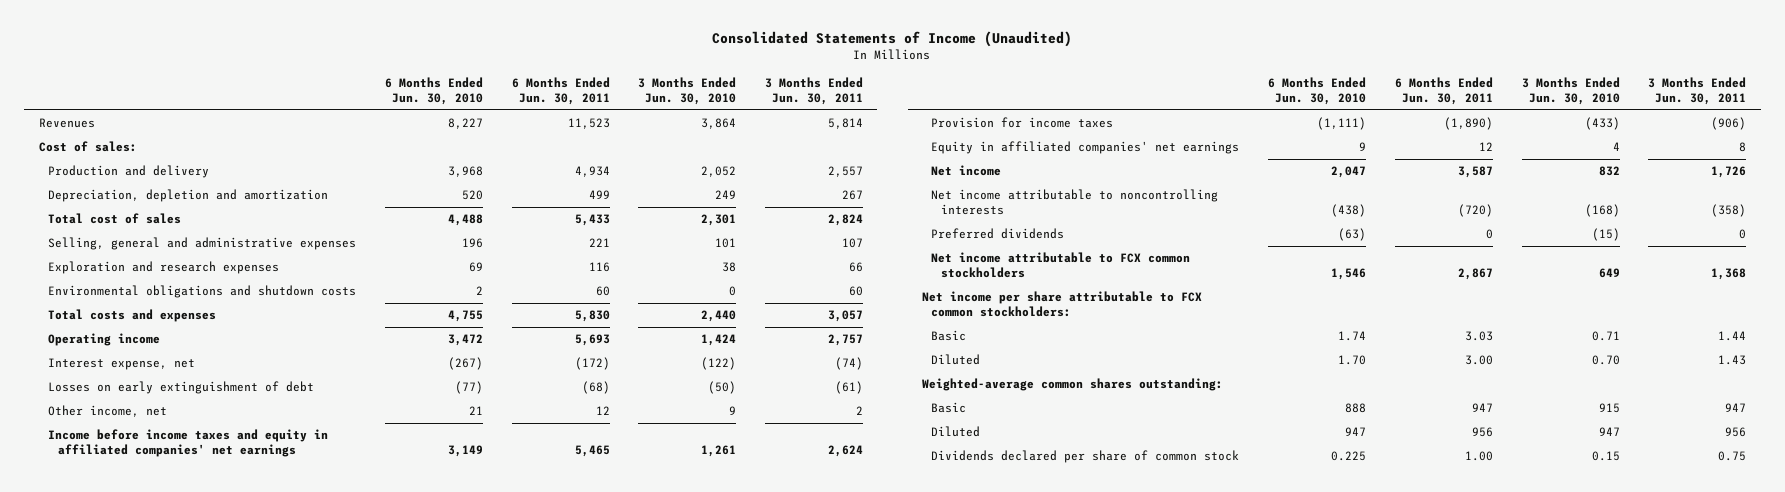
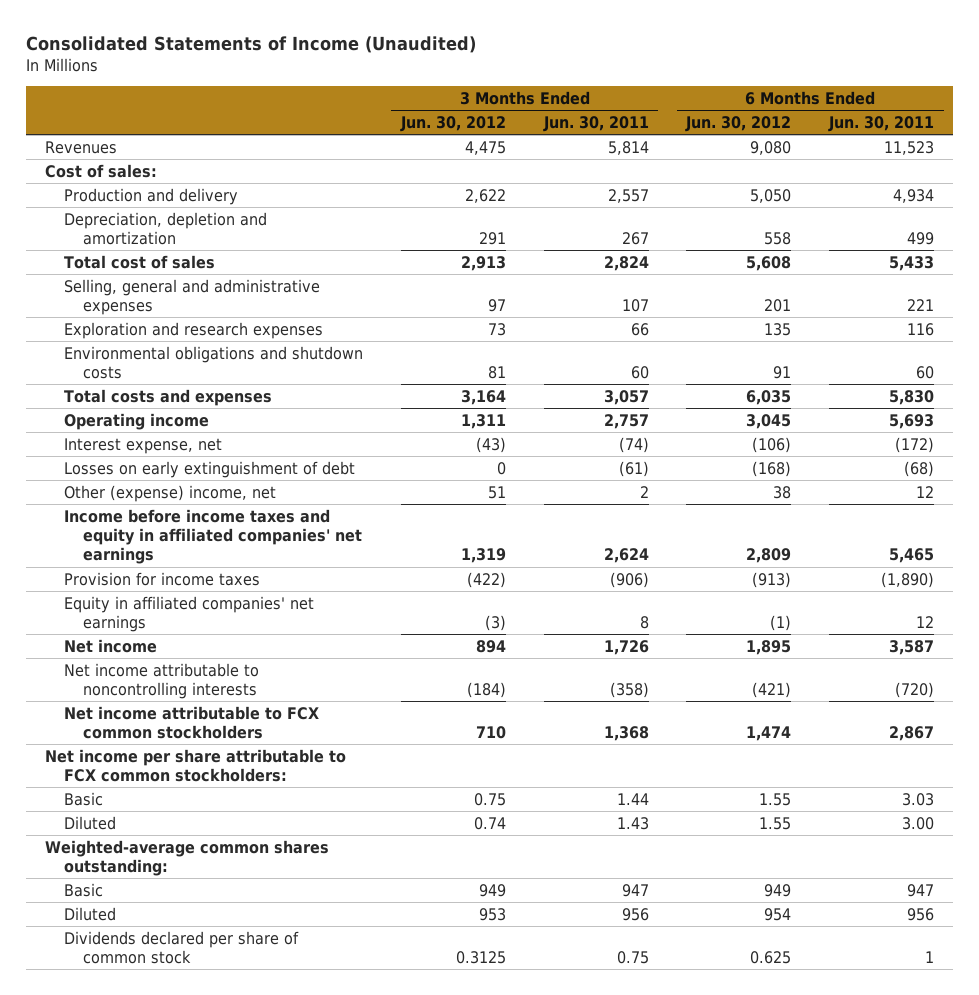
[384,77,483,106] 6 Months Ended Jun. 30, 2010 -> none
[638,77,737,106] 3 Months Ended Jun. 30, 2010 -> none
none -> [399,115,506,132] Jun. 30, 2012
none -> [685,115,792,132] Jun. 30, 2012
[48,405,168,418] Other income, net -> [63,484,276,502] Other (expense) income, net
[931,228,1065,240] Preferred dividends -> none
[1464,451,1493,462] 1.00 -> [925,950,935,963] 1

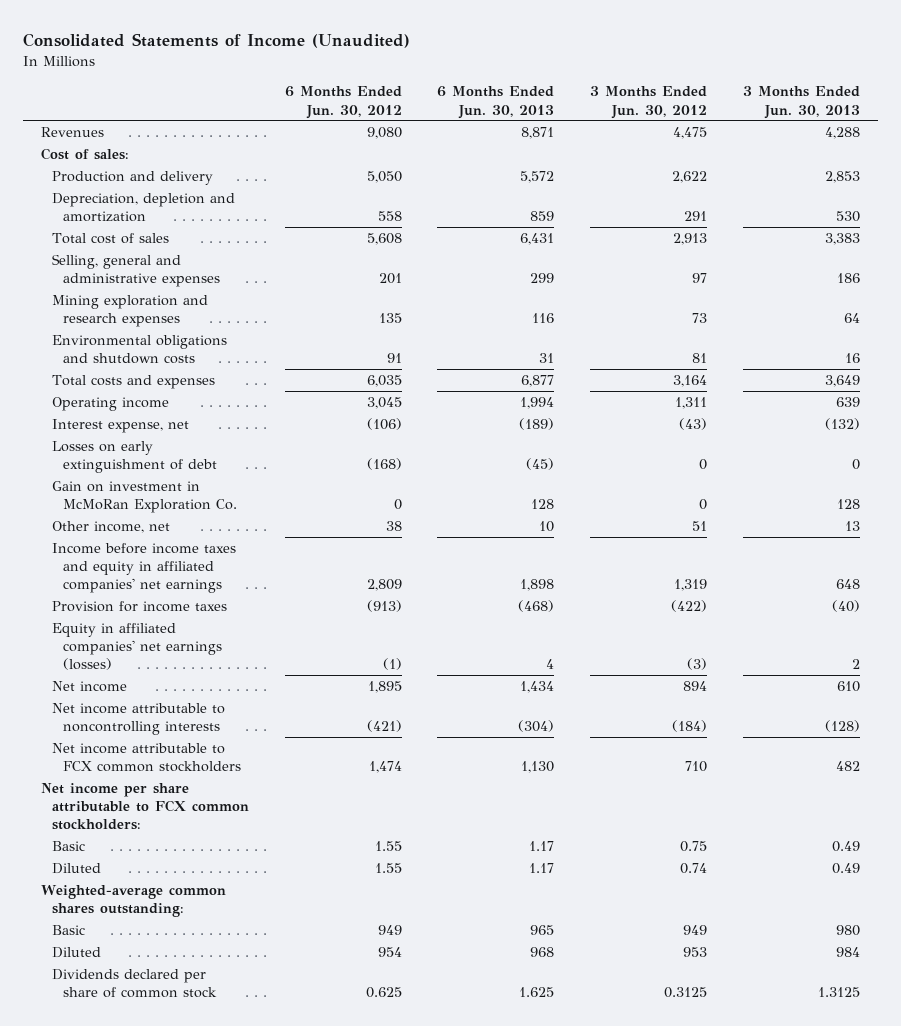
[542,115,649,132] Jun. 30, 2011 -> none
[828,115,935,132] Jun. 30, 2011 -> none
none -> [437,86,555,119] 6 Months Ended Jun. 30, 2013
none -> [742,86,860,119] 3 Months Ended Jun. 30, 2013
[63,321,323,339] Exploration and research expenses -> [51,294,208,328] Mining exploration and research expenses
none -> [51,480,237,514] Gain on investment in McMoRan Exploration Co.
[63,484,276,502] Other (expense) income, net -> [51,520,170,533] Other income, net
[63,595,314,632] Equity in affiliated companies' net earnings -> [51,622,222,671] Equity in affiliated companies' net earnings (losses)

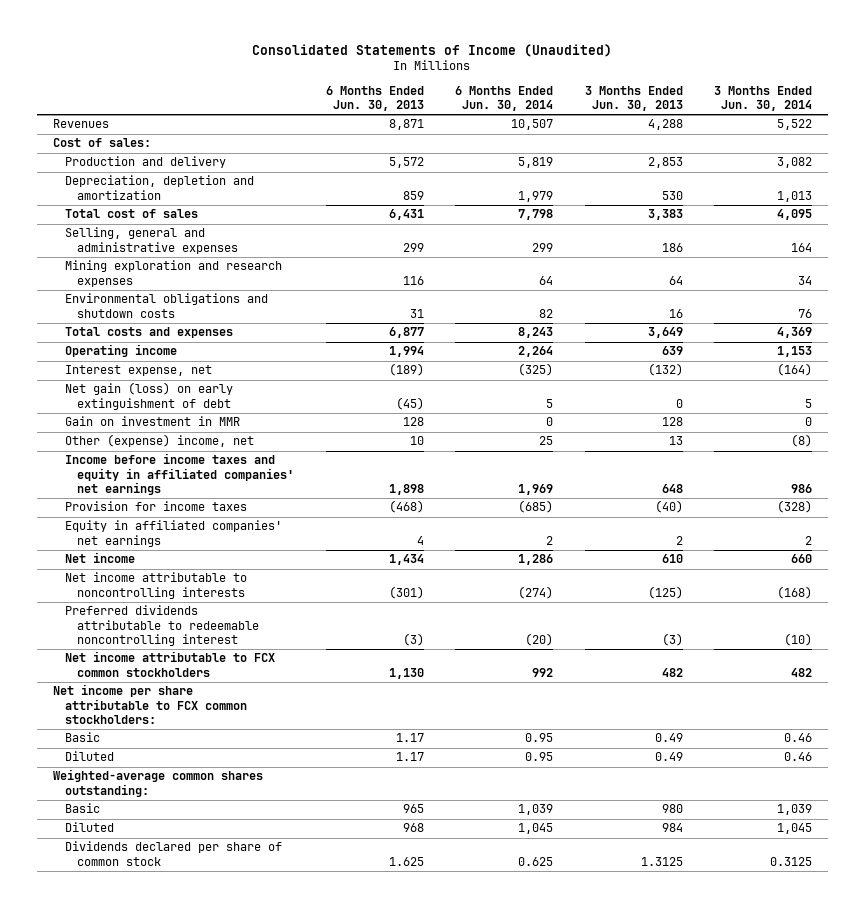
[284,86,402,119] 6 Months Ended Jun. 30, 2012 -> none
[590,86,708,119] 3 Months Ended Jun. 30, 2012 -> none
none -> [455,85,554,112] 6 Months Ended Jun. 30, 2014
none -> [714,85,813,112] 3 Months Ended Jun. 30, 2014
[51,440,217,474] Losses on early extinguishment of debt -> [64,382,233,410] Net gain (loss) on early extinguishment of debt
[51,480,237,514] Gain on investment in McMoRan Exploration Co. -> [64,416,240,427] Gain on investment in MMR
[51,520,170,533] Other income, net -> [64,434,254,448] Other (expense) income, net
[51,622,222,671] Equity in affiliated companies' net earnings (losses) -> [64,520,282,547] Equity in affiliated companies' net earnings
[518,720,555,733] (304) -> [388,585,424,599] (301)
[824,720,860,733] (128) -> [647,585,683,599] (125)
none -> [64,605,260,647] Preferred dividends attributable to redeemable noncontrolling interest

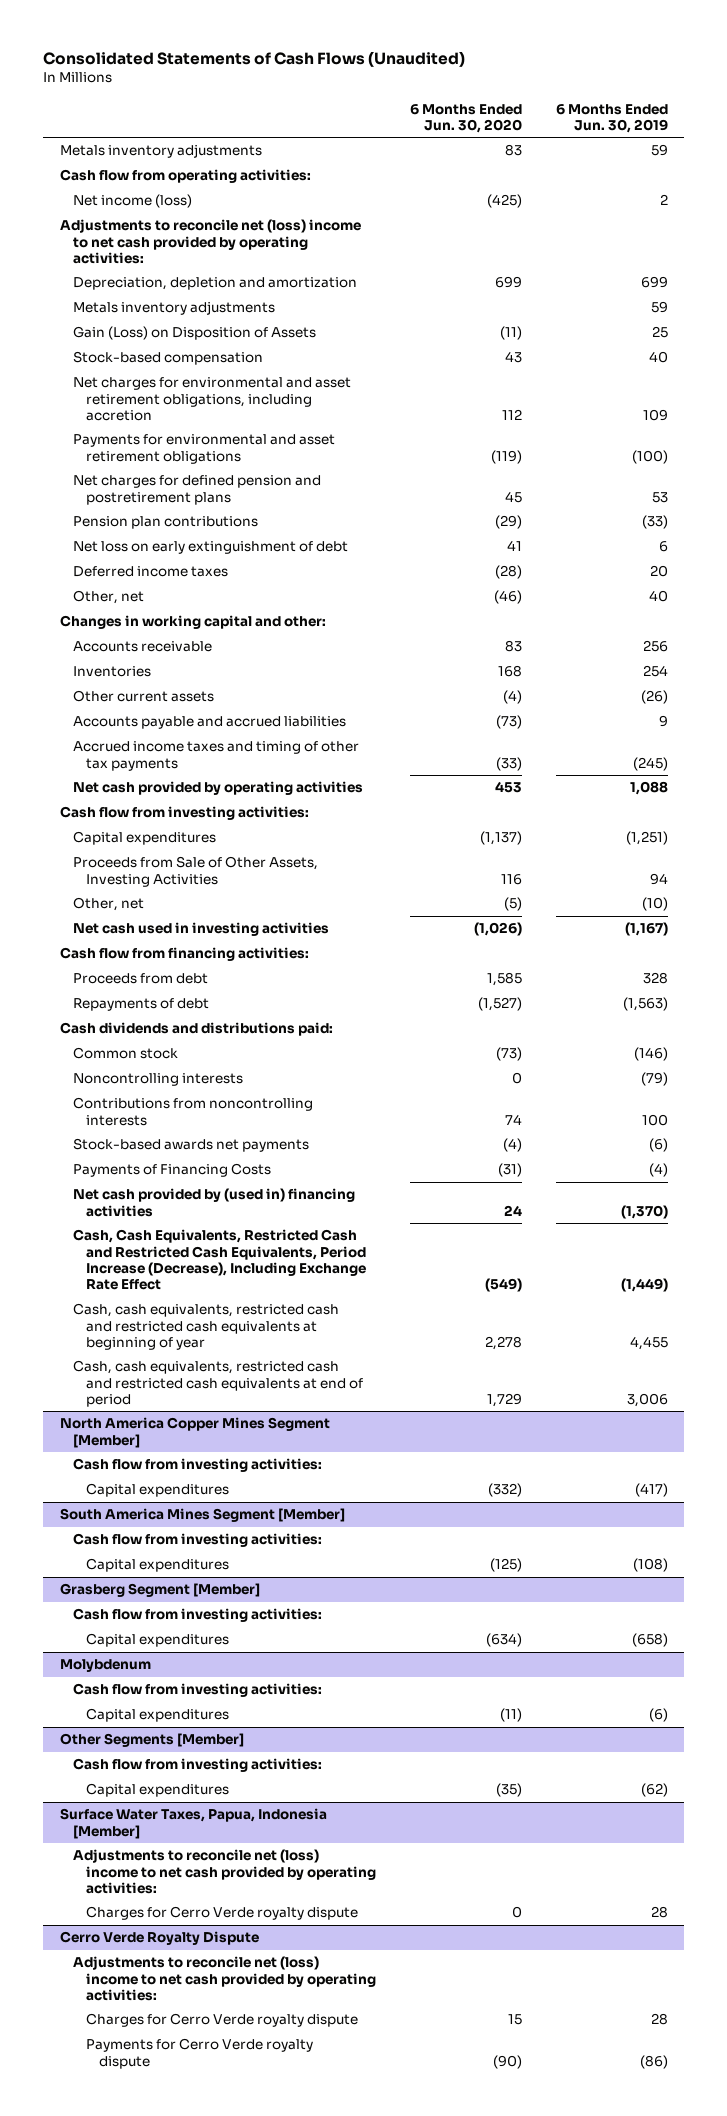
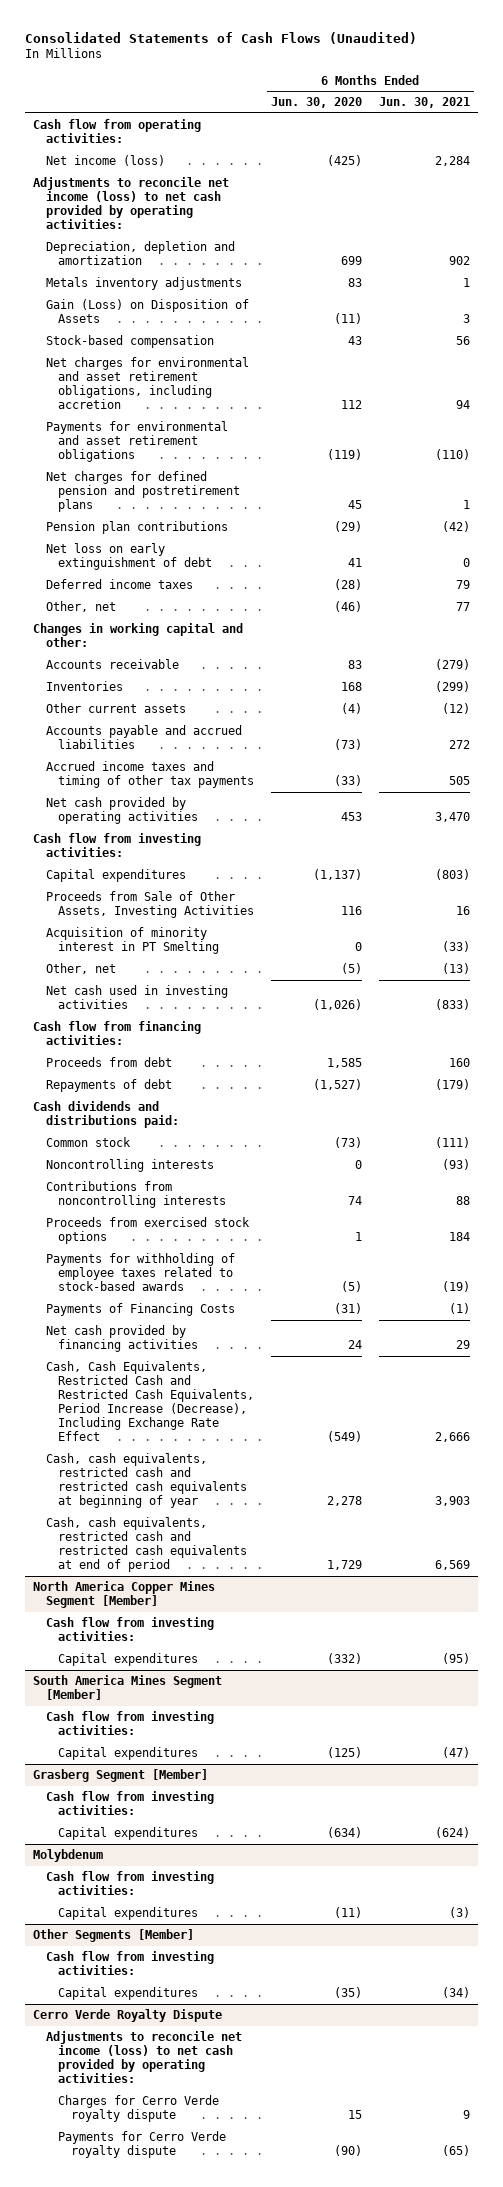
[555,103,668,133] 6 Months Ended Jun. 30, 2019 -> none
none -> [378,97,470,109] Jun. 30, 2021
[59,219,361,264] Adjustments to reconcile net (loss) income to net cash provided by operating activities: -> [33,176,230,230] Adjustments to reconcile net income (loss) to net cash provided by operating activities:
[72,301,275,316] Metals inventory adjustments -> none
[59,144,262,159] Metals inventory adjustments -> [45,276,242,290] Metals inventory adjustments
none -> [45,926,220,954] Acquisition of minority interest in PT Smelting
[72,1138,309,1153] Stock-based awards net payments -> none
none -> [45,1216,250,1244] Proceeds from exercised stock options
none -> [45,1252,235,1292] Payments for withholding of employee taxes related to stock-based awards
[72,1188,355,1217] Net cash provided by (used in) financing activities -> [45,1324,199,1352] Net cash provided by financing activities
[59,1808,327,1839] Surface Water Taxes, Papua, Indonesia [Member] -> none
[72,1849,377,1894] Adjustments to reconcile net (loss) income to net cash provided by operating activities: -> none
[86,1906,359,1921] Charges for Cerro Verde royalty dispute -> none
[72,1956,377,2001] Adjustments to reconcile net (loss) income to net cash provided by operating activities: -> [45,2030,242,2084] Adjustments to reconcile net income (loss) to net cash provided by operating activities:

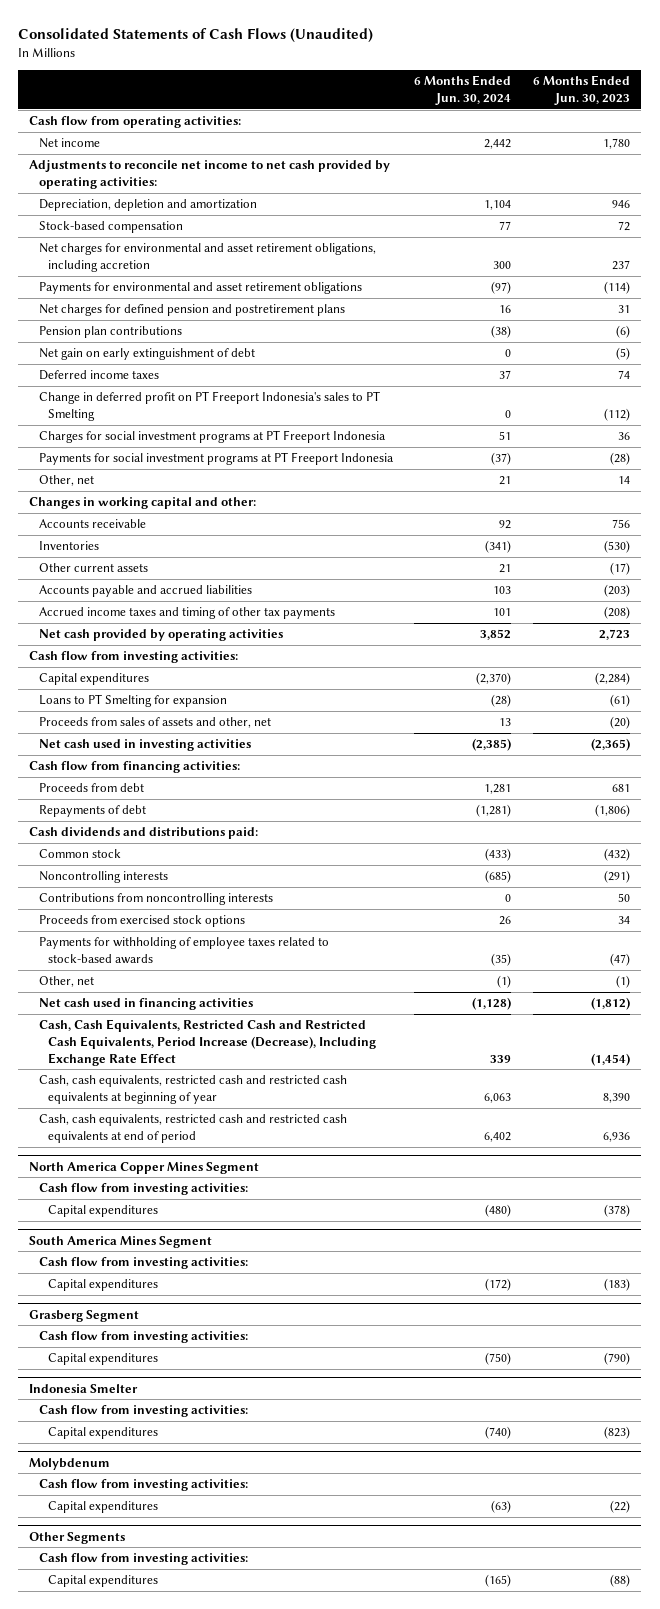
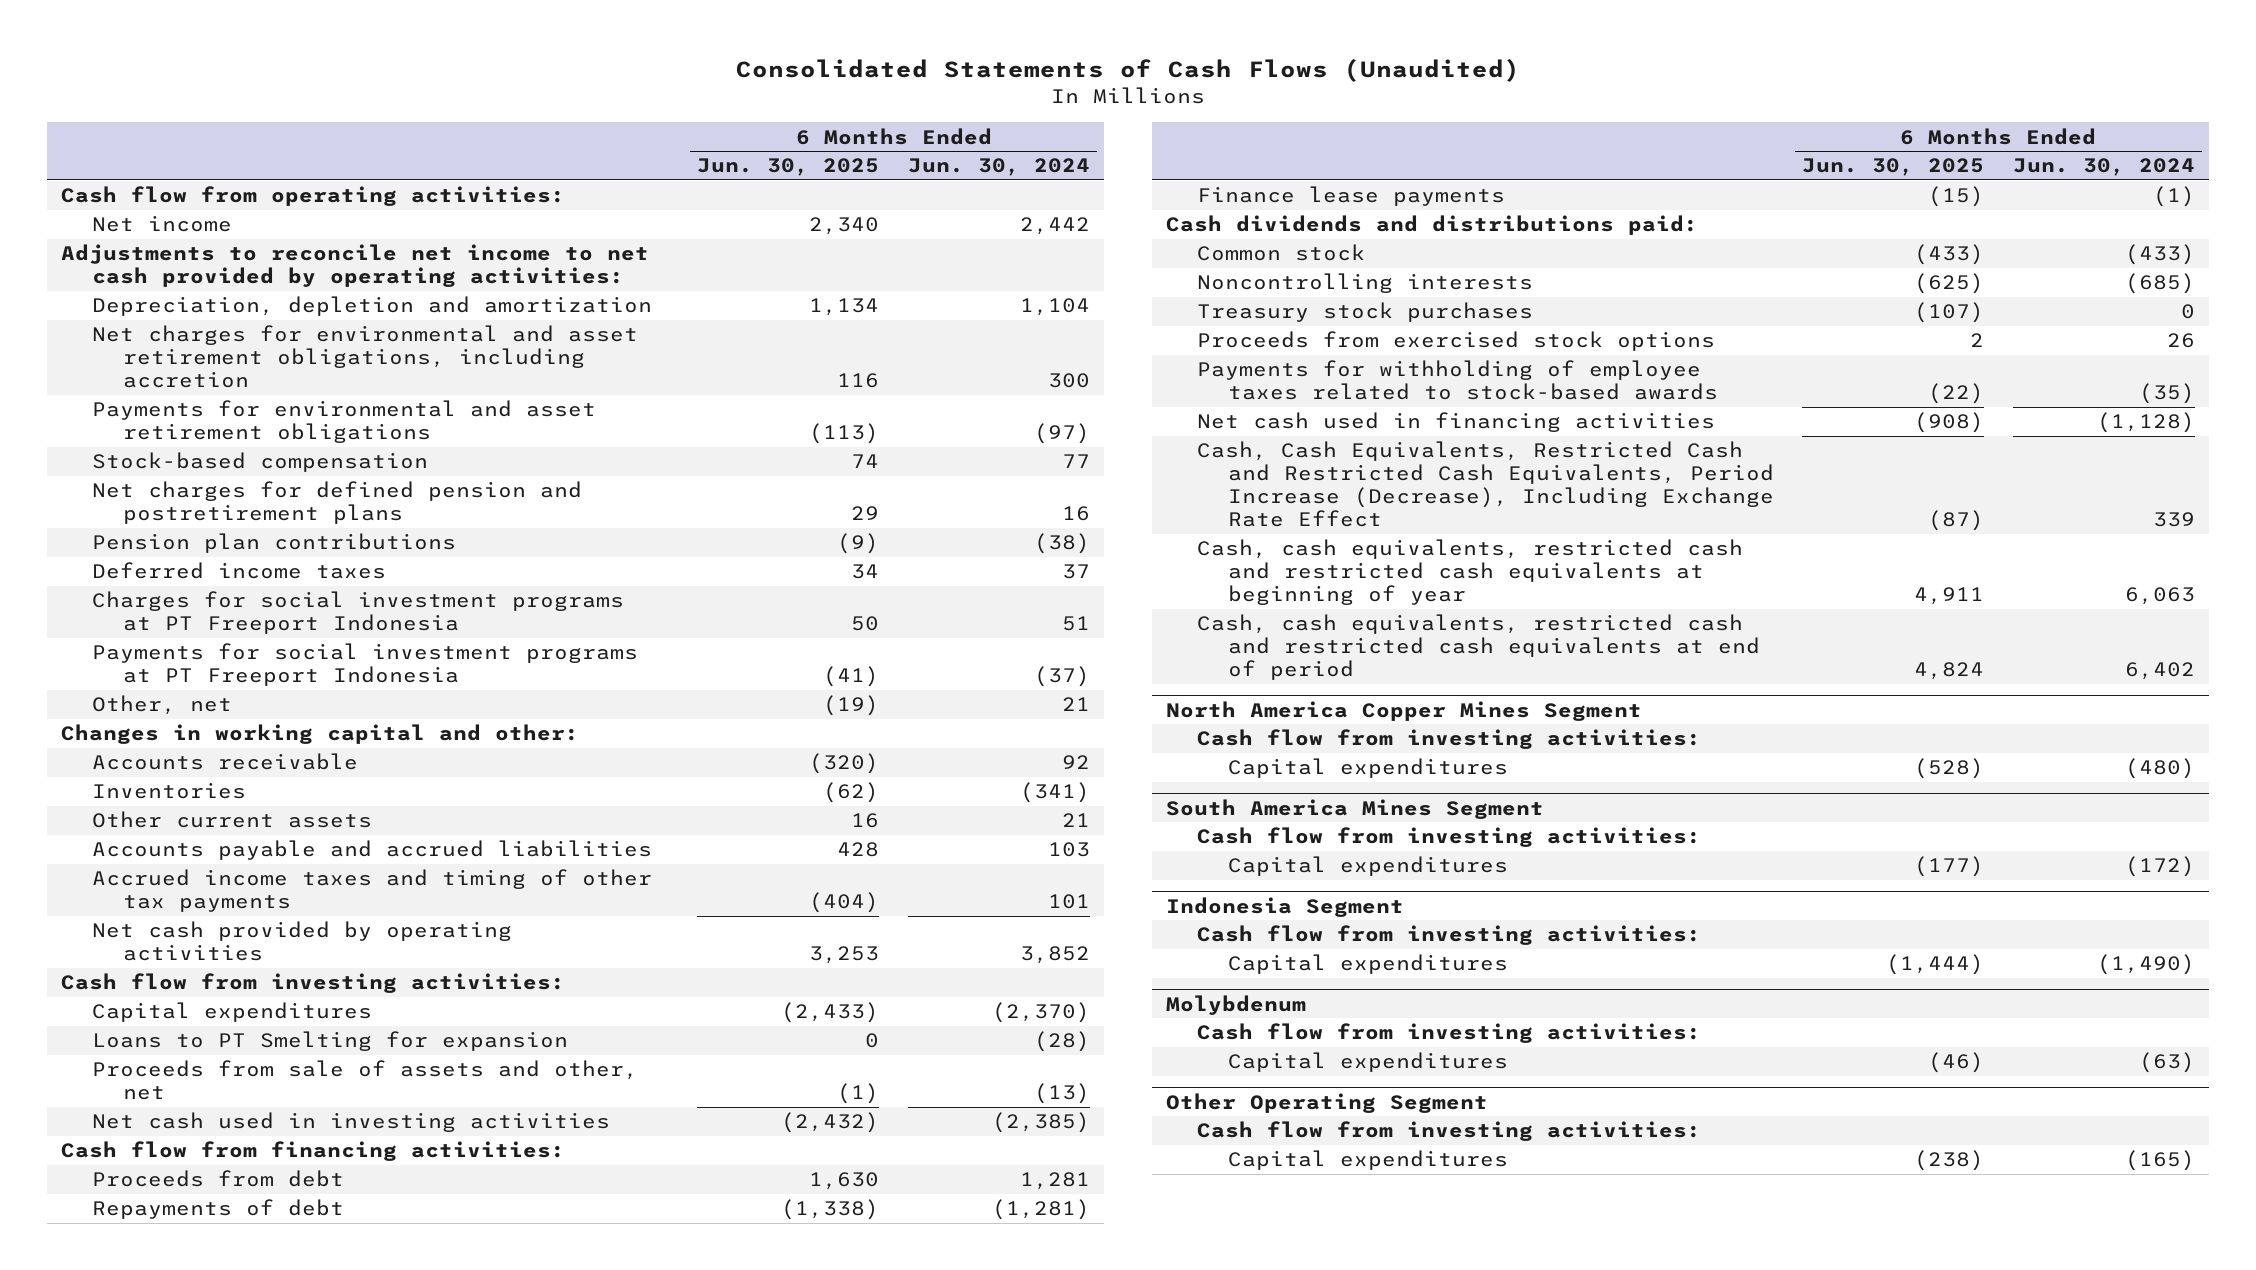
[533,75,631,105] 6 Months Ended Jun. 30, 2023 -> none
none -> [697,158,880,177] Jun. 30, 2025
[38,221,183,234] Stock-based compensation -> [92,452,429,473] Stock-based compensation
[38,348,255,361] Net gain on early extinguishment of debt -> none
[38,391,380,421] Change in deferred profit on PT Freeport Indonesia's sales to PT Smelting -> none
[38,717,271,729] Proceeds from sales of assets and other, net -> [92,1060,639,1101] Proceeds from sale of assets and other, net
[499,718,512,727] 13 -> [1033,1083,1090,1105] (13)
none -> [1197,186,1506,207] Finance lease payments
[38,893,273,906] Contributions from noncontrolling interests -> none
none -> [1197,302,1534,323] Treasury stock purchases
[38,976,94,988] Other, net -> none
[29,1309,140,1322] Grasberg Segment -> none
[38,1331,248,1344] Cash flow from investing activities: -> none
[48,1353,159,1366] Capital expenditures -> none
[29,1383,139,1393] Indonesia Smelter -> none
none -> [1166,896,1405,917] Indonesia Segment
[485,1426,512,1440] (740) -> [2096,954,2195,976] (1,490)
[29,1531,126,1544] Other Segments -> [1166,1092,1489,1113] Other Operating Segment

